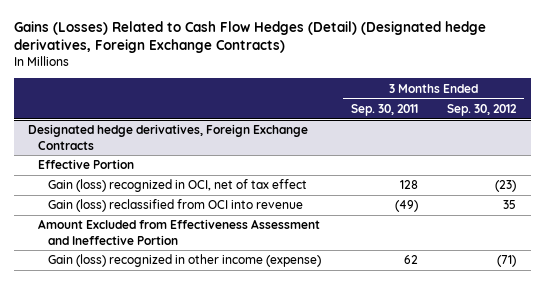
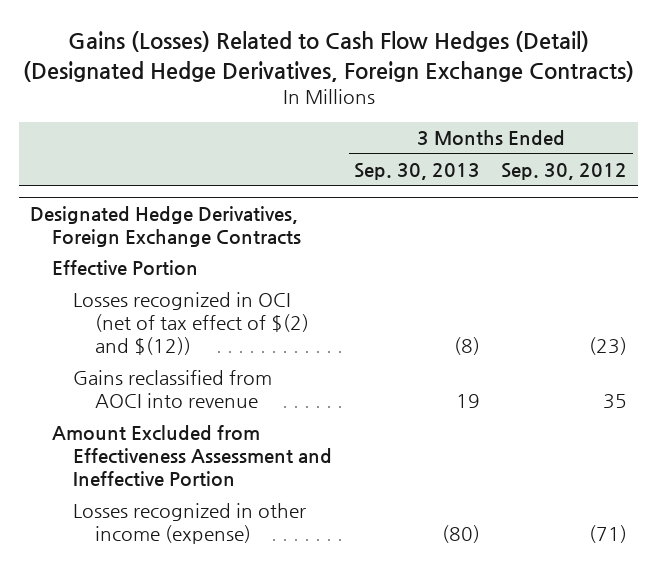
[13,20,486,54] Gains (Losses) Related to Cash Flow Hedges (Detail) (Designated hedge derivatives, Foreign Exchange Contracts) -> [22,31,634,82] Gains (Losses) Related to Cash Flow Hedges (Detail) (Designated Hedge Derivatives, Foreign Exchange Contracts)
[350,103,418,116] Sep. 30, 2011 -> none
none -> [353,162,480,180] Sep. 30, 2013
[28,124,309,150] Designated hedge derivatives, Foreign Exchange Contracts -> [29,205,301,247] Designated Hedge Derivatives, Foreign Exchange Contracts
[48,179,308,193] Gain (loss) recognized in OCI, net of tax effect -> [73,292,310,356] Losses recognized in OCI (net of tax effect of $(2) and $(12))
[48,199,304,213] Gain (loss) reclassified from OCI into revenue -> [73,370,273,409] Gains reclassified from AOCI into revenue
[48,254,322,268] Gain (loss) recognized in other income (expense) -> [73,503,307,545] Losses recognized in other income (expense)

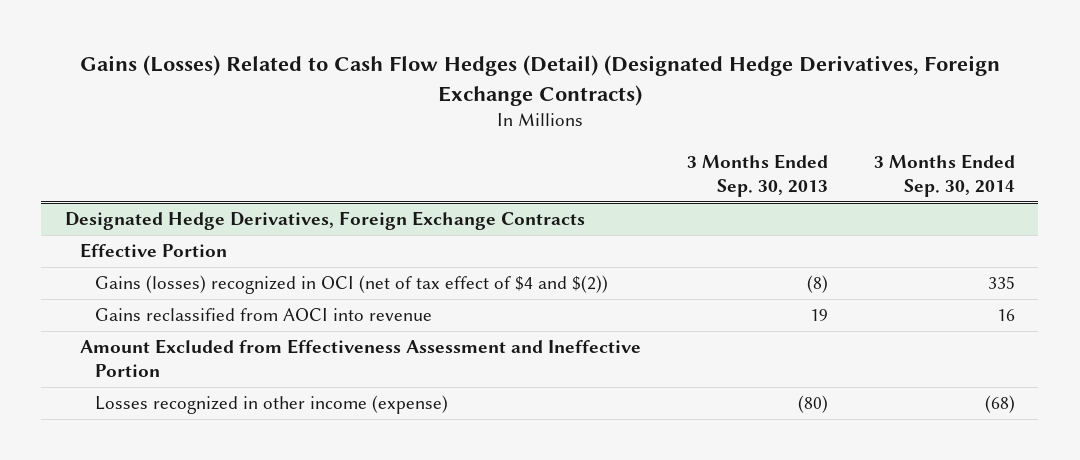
[501,162,628,180] Sep. 30, 2012 -> none
none -> [874,153,1016,197] 3 Months Ended Sep. 30, 2014
[73,292,310,356] Losses recognized in OCI (net of tax effect of $(2) and $(12)) -> [94,275,608,295] Gains (losses) recognized in OCI (net of tax effect of $4 and $(2))

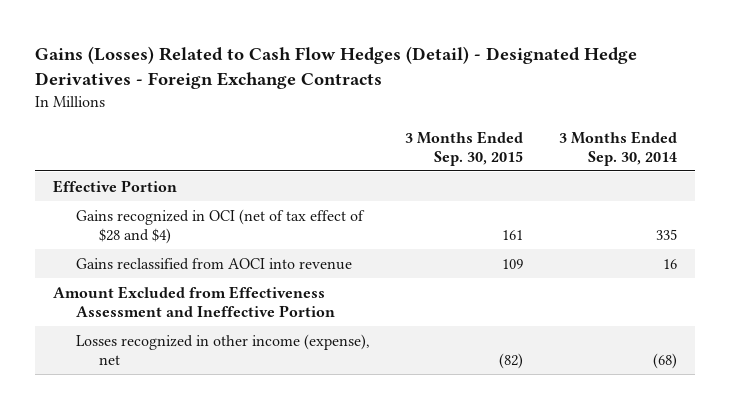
[79,55,1000,106] Gains (Losses) Related to Cash Flow Hedges (Detail) (Designated Hedge Derivatives, Foreign Exchange Contracts) -> [34,45,637,89] Gains (Losses) Related to Cash Flow Hedges (Detail) - Designated Hedge Derivatives - Foreign Exchange Contracts
[687,153,829,197] 3 Months Ended Sep. 30, 2013 -> none
none -> [405,130,524,166] 3 Months Ended Sep. 30, 2015
[64,211,585,231] Designated Hedge Derivatives, Foreign Exchange Contracts -> none
[94,275,608,295] Gains (losses) recognized in OCI (net of tax effect of $4 and $(2)) -> [75,208,365,244] Gains recognized in OCI (net of tax effect of $28 and $4)
[94,395,448,415] Losses recognized in other income (expense) -> [75,333,370,365] Losses recognized in other income (expense), net

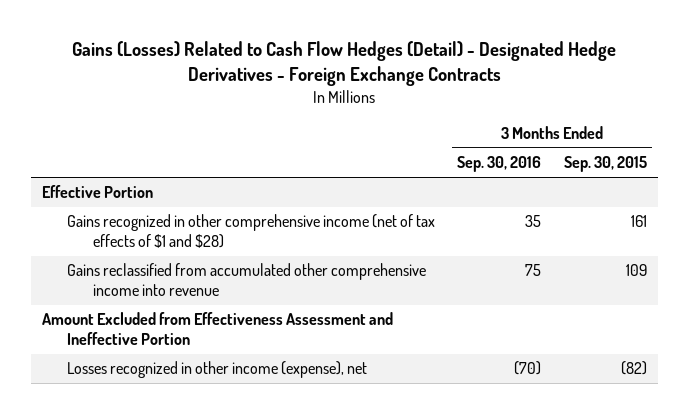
[558,130,677,166] 3 Months Ended Sep. 30, 2014 -> none
none -> [457,156,542,173] Sep. 30, 2016
[75,208,365,244] Gains recognized in OCI (net of tax effect of $28 and $4) -> [67,214,436,249] Gains recognized in other comprehensive income (net of tax effects of $1 and $28)
[75,257,352,270] Gains reclassified from AOCI into revenue -> [67,263,427,297] Gains reclassified from accumulated other comprehensive income into revenue

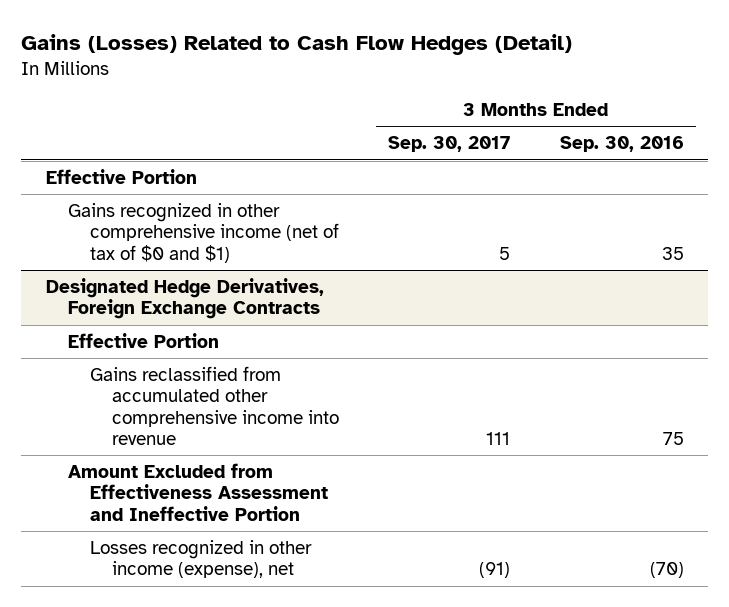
[72,41,617,87] Gains (Losses) Related to Cash Flow Hedges (Detail) - Designated Hedge Derivatives - Foreign Exchange Contracts -> [21,33,573,55] Gains (Losses) Related to Cash Flow Hedges (Detail)
[563,156,647,173] Sep. 30, 2015 -> none
none -> [388,136,511,153] Sep. 30, 2017
[67,214,436,249] Gains recognized in other comprehensive income (net of tax effects of $1 and $28) -> [67,202,340,263] Gains recognized in other comprehensive income (net of tax of $0 and $1)
none -> [45,277,324,320] Designated Hedge Derivatives, Foreign Exchange Contracts
none -> [67,332,219,348] Effective Portion

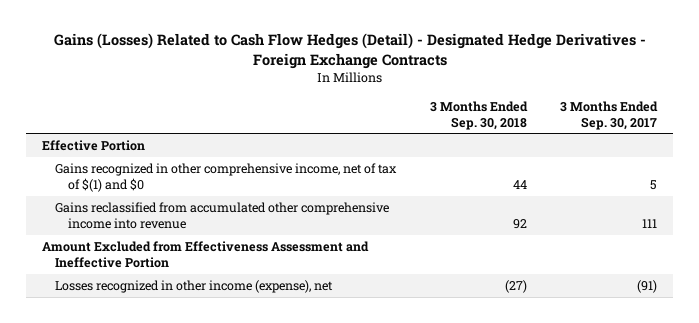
[21,33,573,55] Gains (Losses) Related to Cash Flow Hedges (Detail) -> [53,33,646,70] Gains (Losses) Related to Cash Flow Hedges (Detail) - Designated Hedge Derivatives - Foreign Exchange Contracts
[559,136,684,153] Sep. 30, 2016 -> none
none -> [429,100,528,130] 3 Months Ended Sep. 30, 2018
[45,277,324,320] Designated Hedge Derivatives, Foreign Exchange Contracts -> none
[67,332,219,348] Effective Portion -> none
[67,202,340,263] Gains recognized in other comprehensive income (net of tax of $0 and $1) -> [55,162,398,192] Gains recognized in other comprehensive income, net of tax of $(1) and $0

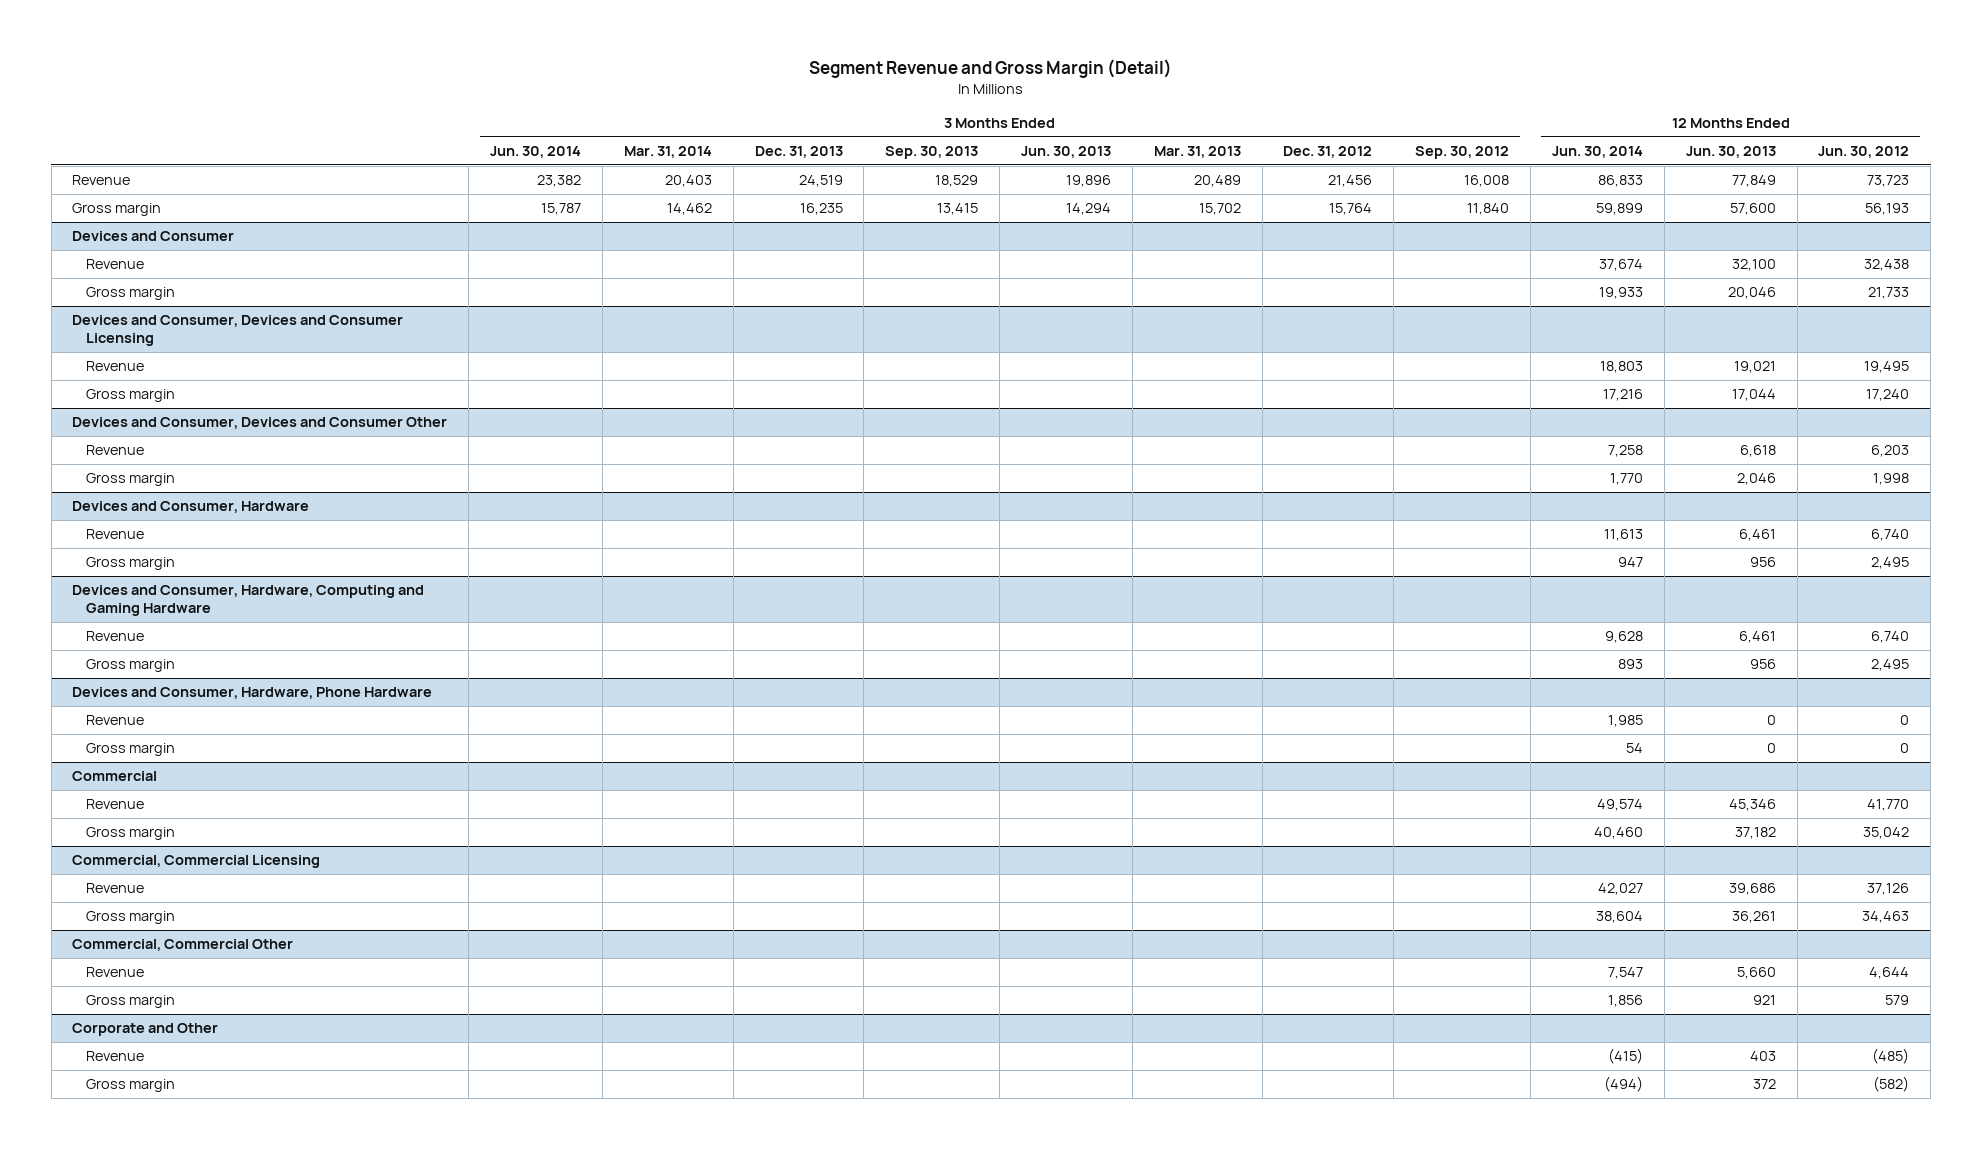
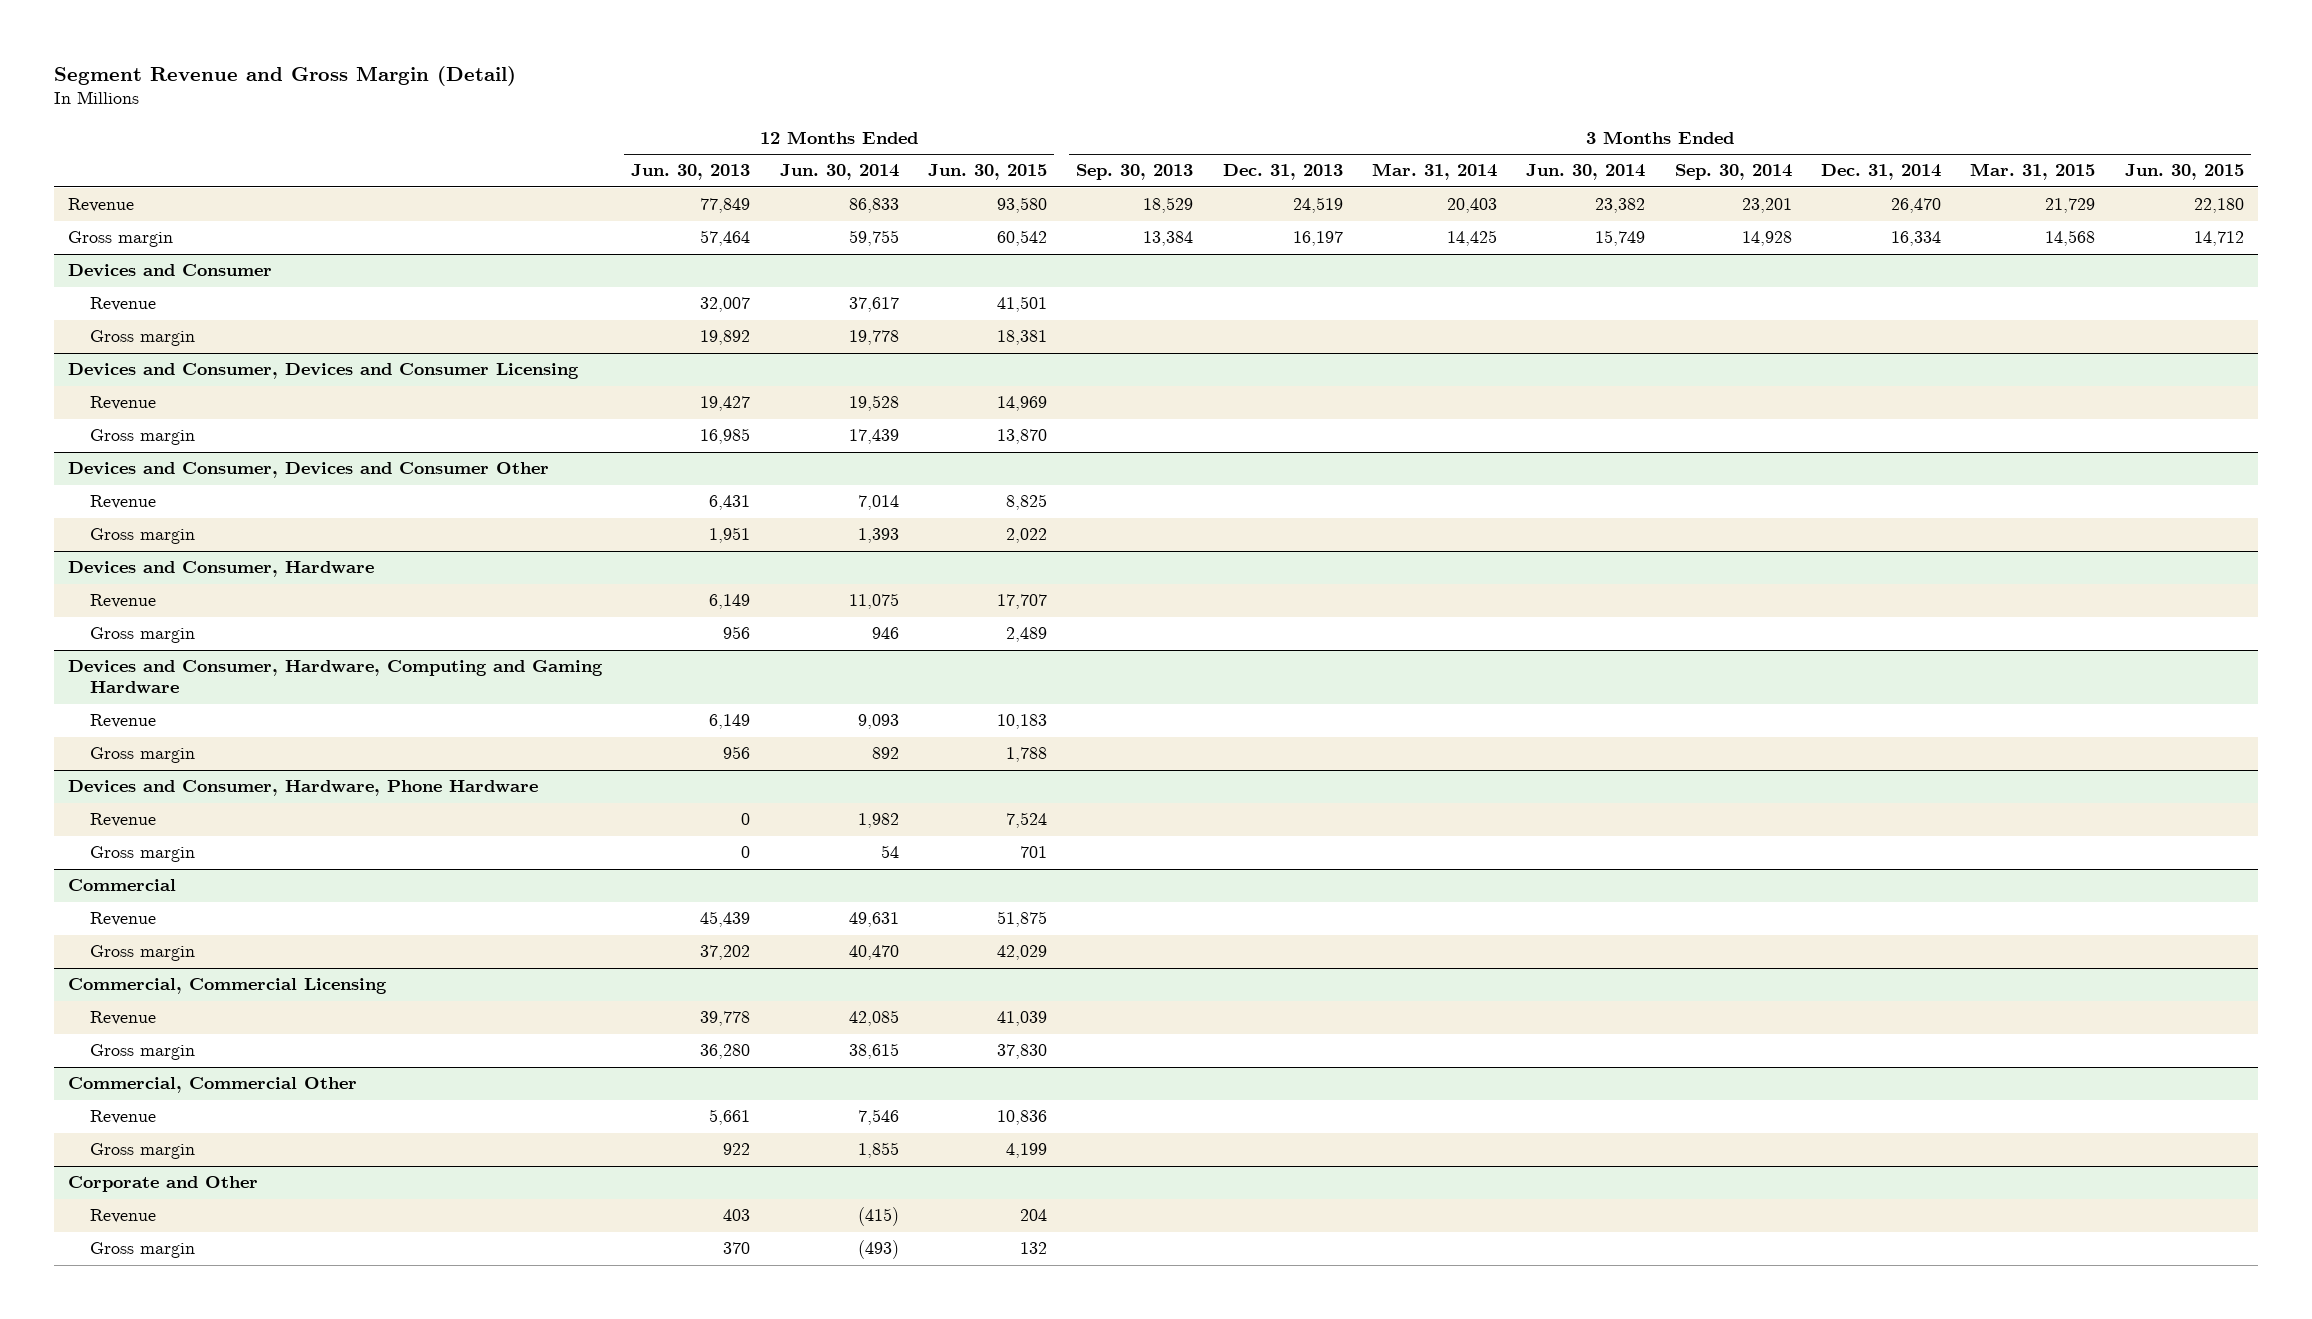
[1021,146,1112,159] Jun. 30, 2013 -> none
[1153,146,1241,159] Mar. 31, 2013 -> none
[1283,146,1373,159] Dec. 31, 2012 -> none
[1415,146,1510,160] Sep. 30, 2012 -> none
[1818,146,1910,159] Jun. 30, 2012 -> none
none -> [928,164,1048,181] Jun. 30, 2015
none -> [1674,164,1792,181] Sep. 30, 2014
none -> [1821,164,1942,181] Dec. 31, 2014
none -> [1970,163,2096,181] Mar. 31, 2015
none -> [2124,164,2244,181] Jun. 30, 2015
[541,203,582,216] 15,787 -> [1595,230,1646,247] 15,749
[666,203,712,216] 14,462 -> [1447,230,1498,247] 14,425
[799,203,843,216] 16,235 -> [1292,231,1343,247] 16,197
[937,203,979,216] 13,415 -> [1143,231,1194,247] 13,384
[1595,203,1643,216] 59,899 -> [848,230,899,247] 59,755
[1729,203,1776,216] 57,600 -> [700,230,751,247] 57,464
[1598,259,1643,272] 37,674 -> [848,297,899,313] 37,617
[1731,259,1776,272] 32,100 -> [700,297,751,313] 32,007
[1598,287,1643,300] 19,933 -> [848,330,899,346] 19,778
[1727,287,1776,300] 20,046 -> [700,330,751,346] 19,892
[1599,361,1643,374] 18,803 -> [848,395,899,412] 19,528
[1733,361,1776,374] 19,021 -> [700,396,751,412] 19,427
[1602,389,1643,402] 17,216 -> [848,429,899,445] 17,439
[1731,389,1776,402] 17,044 -> [700,428,751,445] 16,985
[1607,445,1643,458] 7,258 -> [857,495,899,511] 7,014
[1739,445,1776,458] 6,618 -> [709,495,751,511] 6,431
[1609,473,1643,486] 1,770 -> [857,528,899,544] 1,393
[1736,473,1776,486] 2,046 -> [709,527,751,544] 1,951
[1603,529,1643,542] 11,613 -> [848,593,899,610] 11,075
[1738,529,1776,542] 6,461 -> [709,594,751,610] 6,149
[1617,557,1643,568] 947 -> [871,627,899,640] 946
[1604,631,1643,644] 9,628 -> [857,714,899,730] 9,093
[1738,631,1776,644] 6,461 -> [709,714,751,730] 6,149
[1617,659,1643,670] 893 -> [871,747,899,760] 892
[1607,715,1643,728] 1,985 -> [857,813,899,829] 1,982
[1596,799,1643,812] 49,574 -> [848,912,899,928] 49,631
[1728,799,1776,812] 45,346 -> [700,911,751,928] 45,439
[1593,827,1643,840] 40,460 -> [848,945,899,961] 40,470
[1734,827,1776,840] 37,182 -> [700,945,751,961] 37,202
[1597,883,1643,896] 42,027 -> [848,1010,899,1027] 42,085
[1728,883,1776,896] 39,686 -> [700,1011,751,1027] 39,778
[1595,911,1643,924] 38,604 -> [848,1043,899,1060] 38,615
[1731,911,1776,924] 36,261 -> [700,1044,751,1060] 36,280
[1607,967,1643,980] 7,547 -> [857,1109,899,1126] 7,546
[1736,967,1776,980] 5,660 -> [709,1109,751,1126] 5,661
[1607,995,1643,1008] 1,856 -> [857,1142,899,1159] 1,855
[1752,995,1776,1006] 921 -> [723,1143,751,1156] 922
[1603,1076,1643,1093] (494) -> [857,1240,899,1260] (493)
[1752,1079,1776,1090] 372 -> [723,1242,751,1255] 370

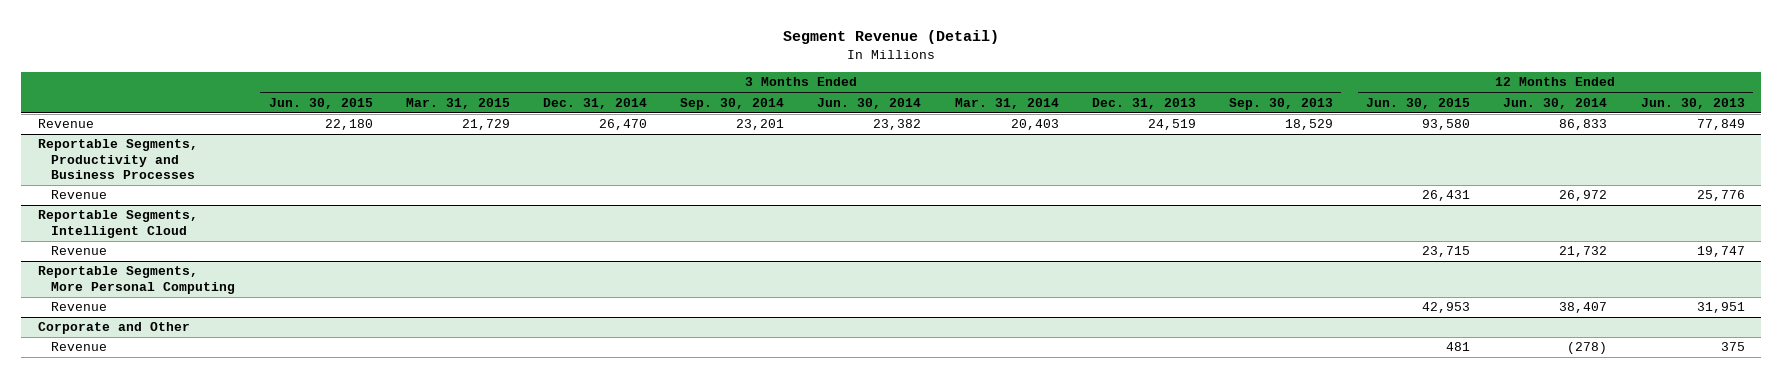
[53,65,516,86] Segment Revenue and Gross Margin (Detail) -> [783,30,1000,45] Segment Revenue (Detail)
[68,231,174,248] Gross margin -> none
[68,264,273,278] Devices and Consumer -> none
[90,330,196,347] Gross margin -> none
[68,363,580,380] Devices and Consumer, Devices and Consumer Licensing -> none
[90,429,196,446] Gross margin -> none
[68,462,550,479] Devices and Consumer, Devices and Consumer Other -> none
[90,528,196,545] Gross margin -> none
[68,561,375,578] Devices and Consumer, Hardware -> none
[90,594,157,609] Revenue -> none
[90,627,196,644] Gross margin -> none
[68,660,604,694] Devices and Consumer, Hardware, Computing and Gaming Hardware -> none
[90,714,157,729] Revenue -> none
[90,747,196,764] Gross margin -> none
[68,780,539,797] Devices and Consumer, Hardware, Phone Hardware -> none
[90,813,157,828] Revenue -> none
[90,846,196,863] Gross margin -> none
[68,879,177,892] Commercial -> none
[90,912,157,927] Revenue -> none
[90,945,196,962] Gross margin -> none
[68,978,388,995] Commercial, Commercial Licensing -> none
[90,1011,157,1026] Revenue -> none
[90,1044,196,1061] Gross margin -> none
[68,1077,358,1094] Commercial, Commercial Other -> none
[90,1110,157,1125] Revenue -> none
[90,1143,196,1160] Gross margin -> none
none -> [37,139,198,180] Reportable Segments, Productivity and Business Processes
[700,297,751,313] 32,007 -> [1696,190,1745,202] 25,776
[848,297,899,313] 37,617 -> [1559,190,1608,202] 26,972
[997,296,1048,313] 41,501 -> [1422,190,1471,202] 26,431
none -> [37,210,198,238] Reportable Segments, Intelligent Cloud
[700,396,751,412] 19,427 -> [1696,246,1745,258] 19,747
[848,395,899,412] 19,528 -> [1559,246,1608,258] 21,732
[997,396,1048,412] 14,969 -> [1422,246,1471,258] 23,715
none -> [37,266,236,294] Reportable Segments, More Personal Computing
[709,495,751,511] 6,431 -> [1696,302,1745,314] 31,951
[857,495,899,511] 7,014 -> [1559,302,1608,314] 38,407
[1006,494,1048,511] 8,825 -> [1422,302,1471,314] 42,953
[90,1242,196,1259] Gross margin -> none
[723,1209,751,1222] 403 -> [1720,342,1745,352] 375
[857,1207,899,1227] (415) -> [1567,342,1608,355] (278)
[1020,1209,1048,1222] 204 -> [1446,342,1471,352] 481

